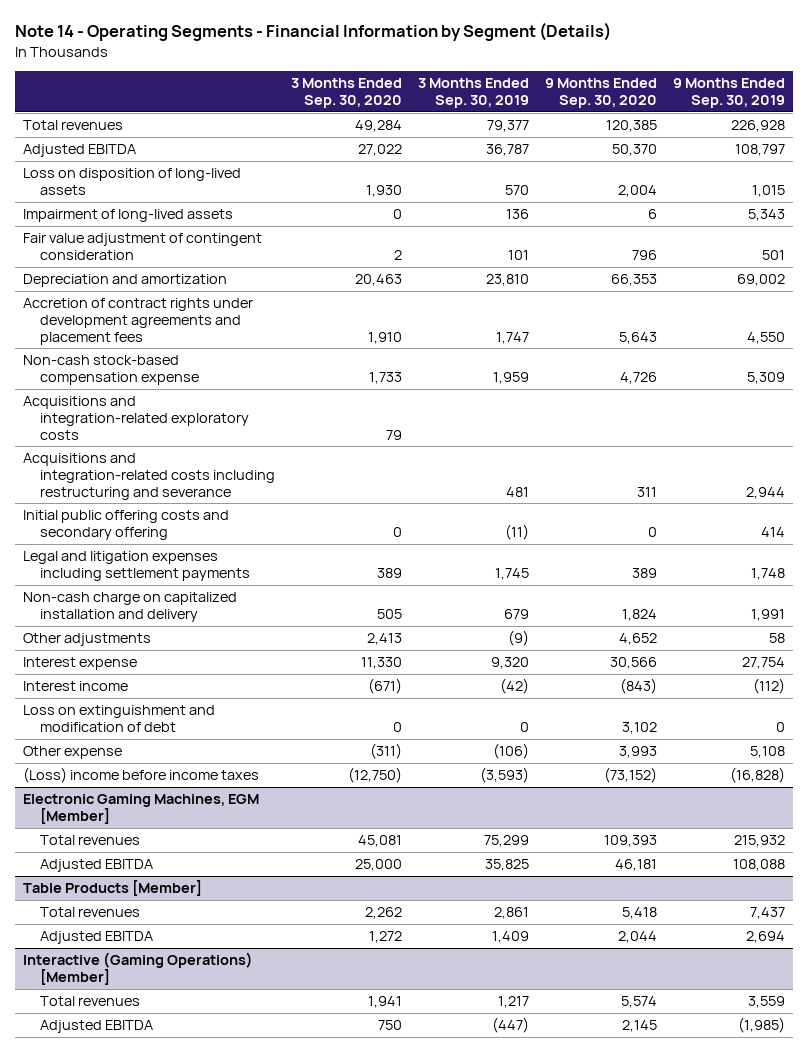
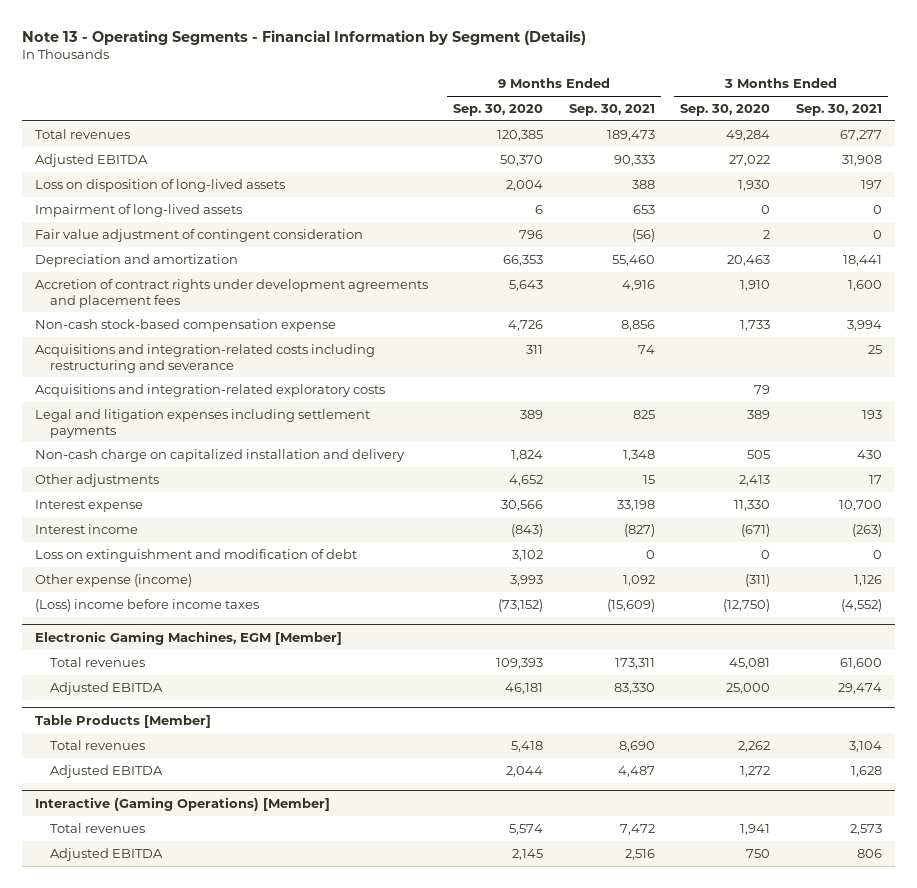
[15,22,612,42] Note 14 - Operating Segments - Financial Information by Segment (Details) -> [21,29,586,45] Note 13 - Operating Segments - Financial Information by Segment (Details)
[418,78,530,108] 3 Months Ended Sep. 30, 2019 -> none
[673,78,786,108] 9 Months Ended Sep. 30, 2019 -> none
none -> [568,104,655,117] Sep. 30, 2021
none -> [795,104,882,117] Sep. 30, 2021
[23,510,230,540] Initial public offering costs and secondary offering -> none
[23,396,250,440] Acquisitions and integration-related exploratory costs -> [34,383,385,397] Acquisitions and integration-related exploratory costs
[23,746,123,760] Other expense -> [34,573,192,587] Other expense (income)

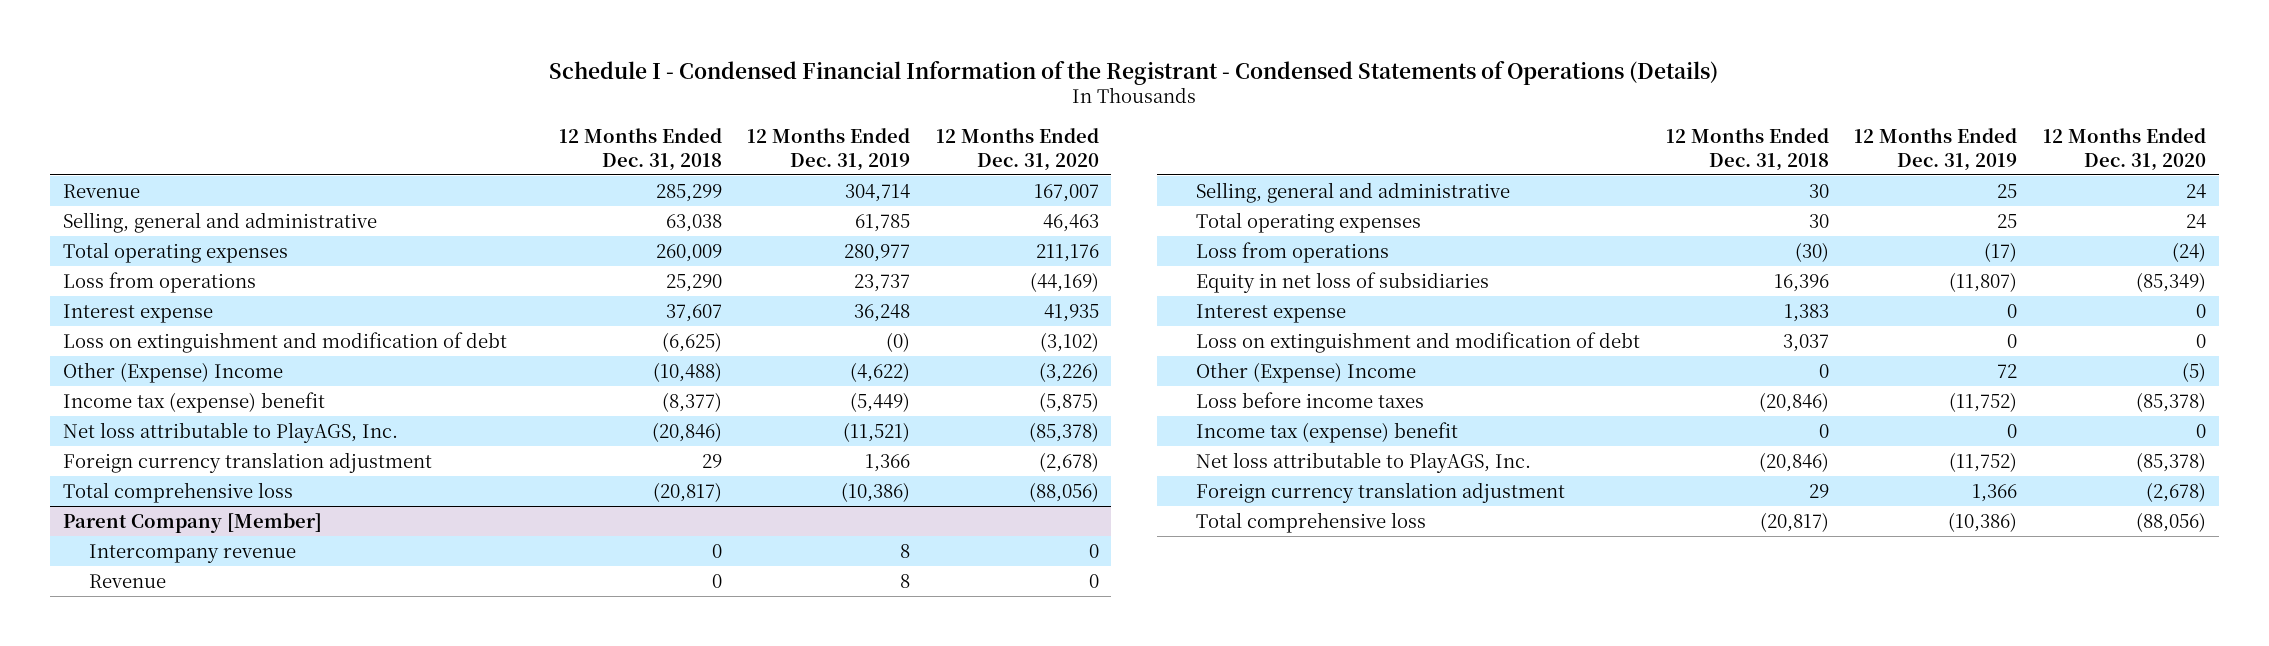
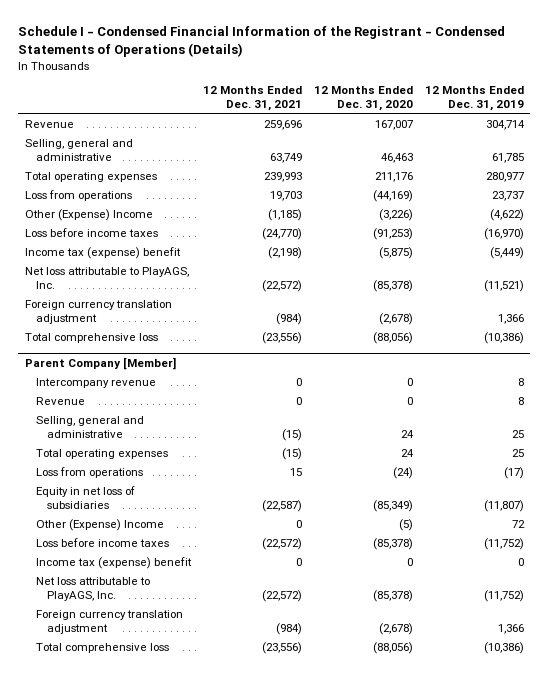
[558,128,722,171] 12 Months Ended Dec. 31, 2018 -> none
none -> [203,86,303,112] 12 Months Ended Dec. 31, 2021
[62,303,213,323] Interest expense -> none
[62,331,507,353] Loss on extinguishment and modification of debt -> none
none -> [24,228,158,238] Loss before income taxes
[1196,303,1347,323] Interest expense -> none
[1196,331,1641,353] Loss on extinguishment and modification of debt -> none

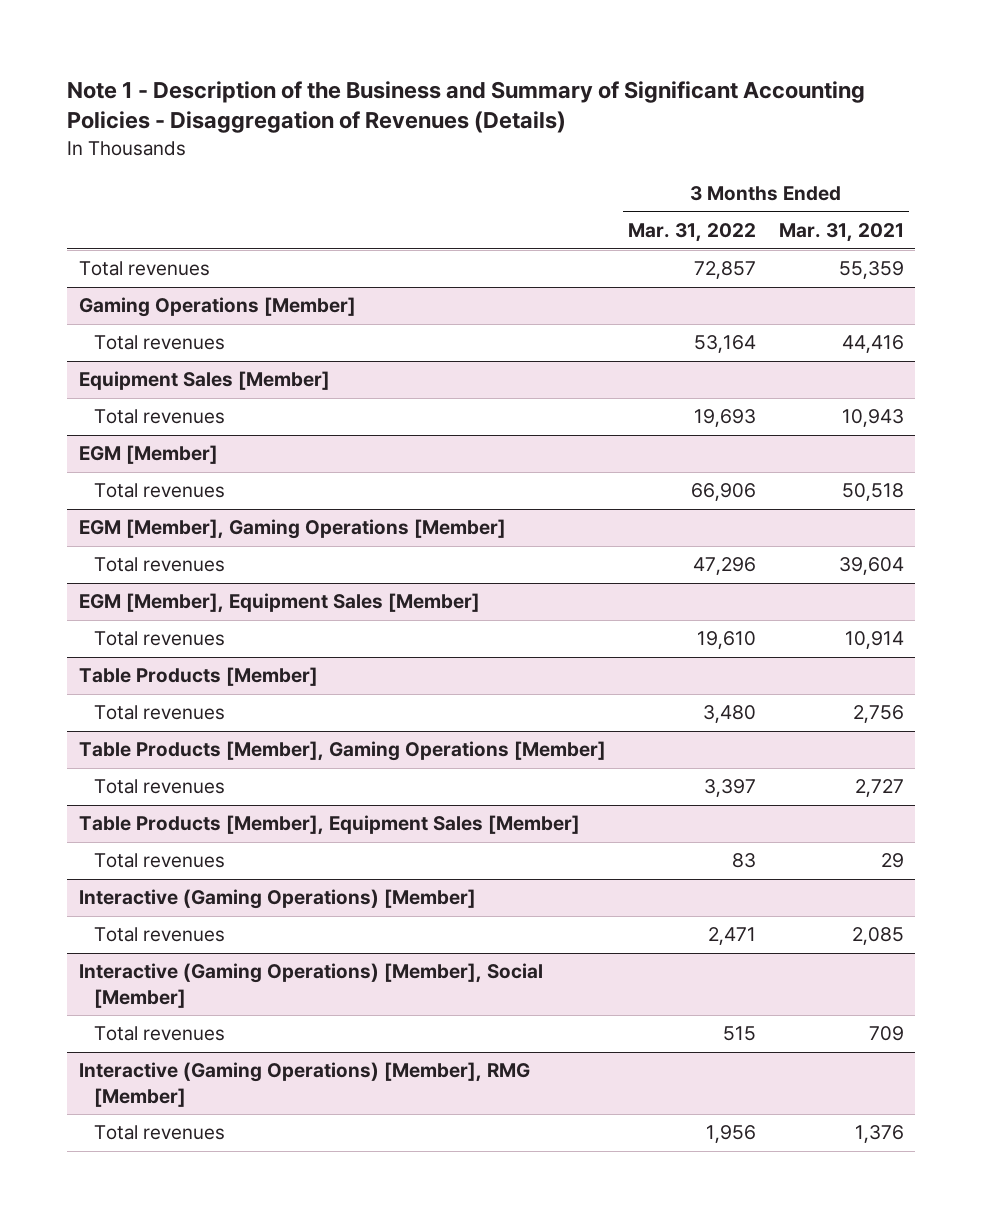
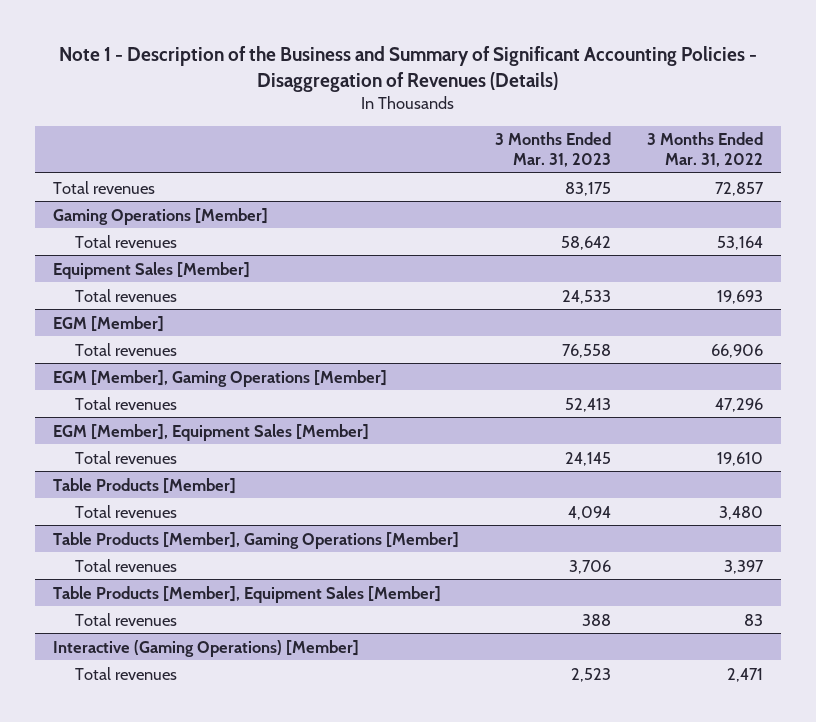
[778,223,904,243] Mar. 31, 2021 -> none
none -> [495,132,612,167] 3 Months Ended Mar. 31, 2023
[78,963,543,1008] Interactive (Gaming Operations) [Member], Social [Member] -> none
[94,1026,226,1042] Total revenues -> none
[78,1062,530,1107] Interactive (Gaming Operations) [Member], RMG [Member] -> none
[94,1125,226,1141] Total revenues -> none

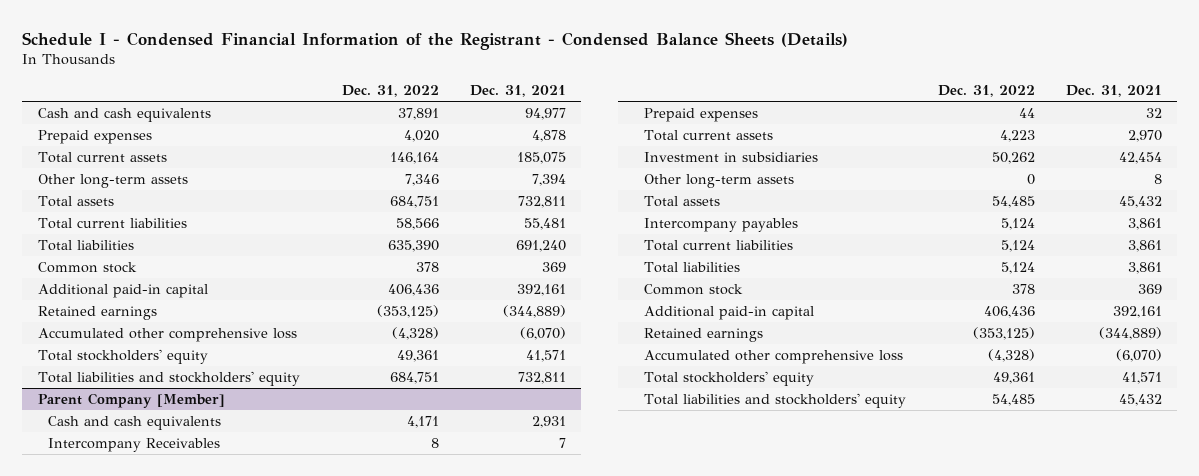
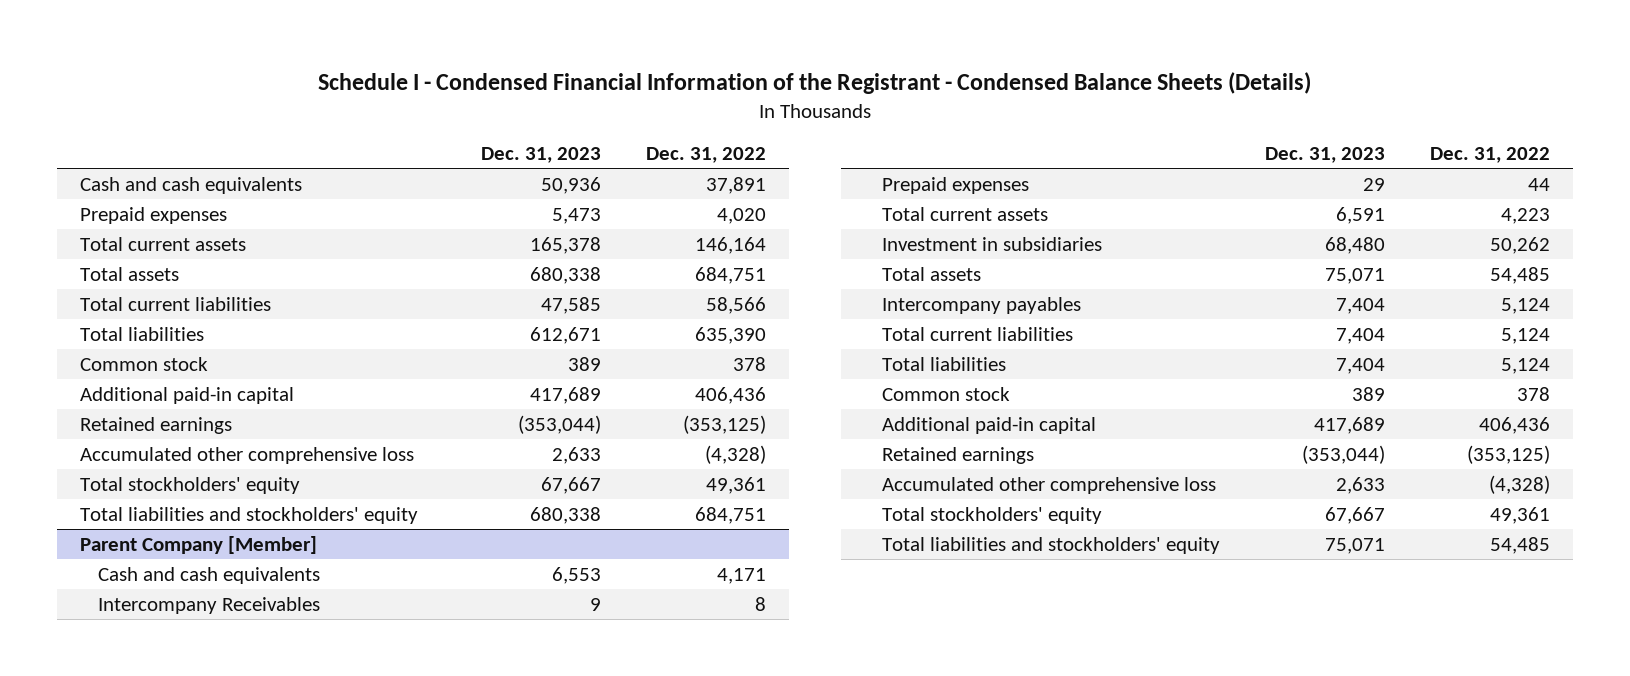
[469,85,566,98] Dec. 31, 2021 -> none
none -> [481,147,602,164] Dec. 31, 2023
[37,174,188,189] Other long-term assets -> none
[644,174,795,189] Other long-term assets -> none

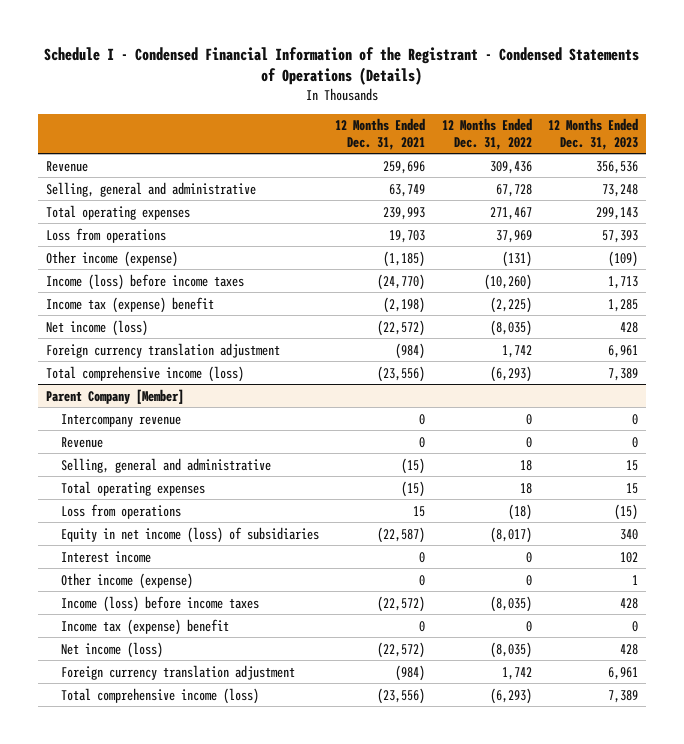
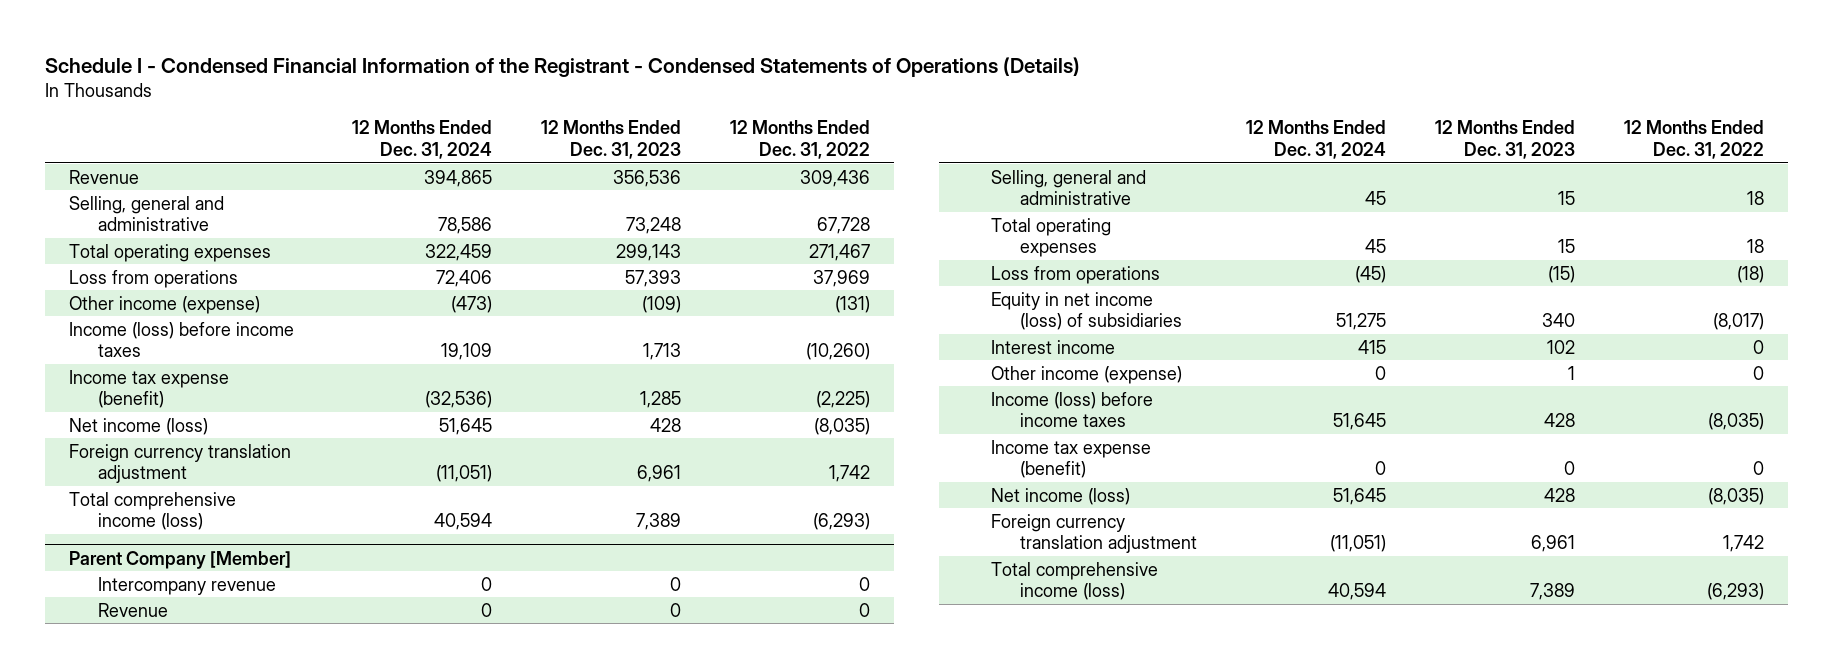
[335,118,426,150] 12 Months Ended Dec. 31, 2021 -> none
none -> [351,120,492,160] 12 Months Ended Dec. 31, 2024
[46,296,215,313] Income tax (expense) benefit -> [69,369,230,409] Income tax expense (benefit)
[60,618,229,635] Income tax (expense) benefit -> [991,439,1152,479] Income tax expense (benefit)

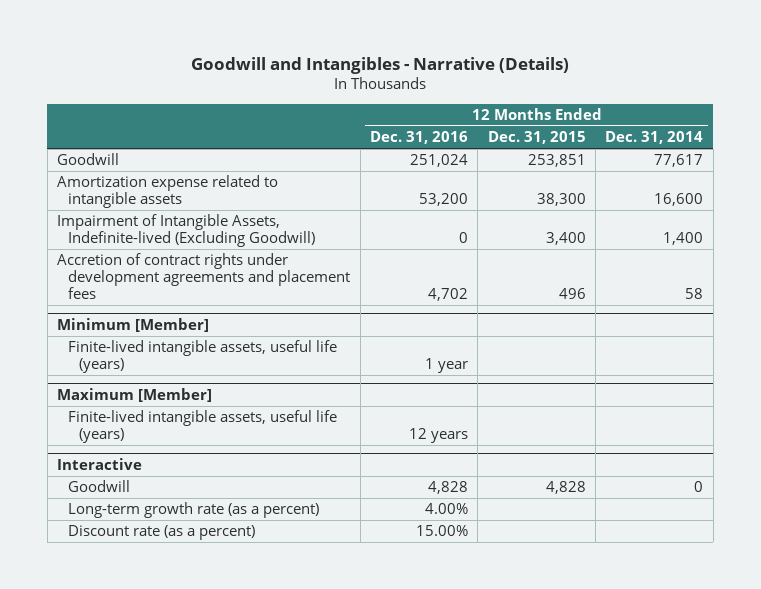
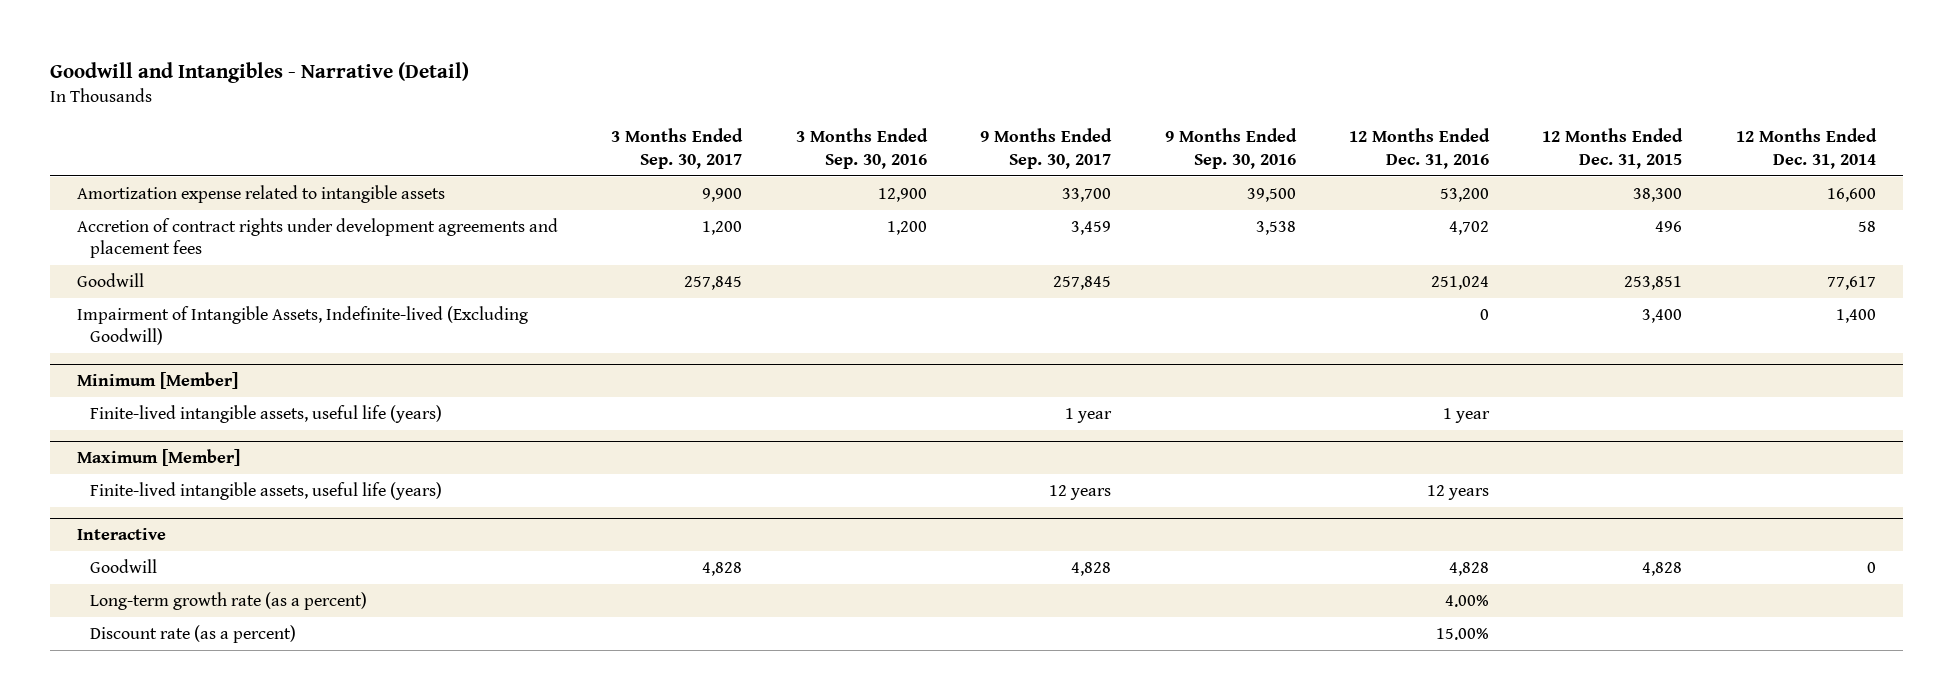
[191,56,570,74] Goodwill and Intangibles - Narrative (Details) -> [50,62,470,84] Goodwill and Intangibles - Narrative (Detail)
none -> [611,128,744,169] 3 Months Ended Sep. 30, 2017
none -> [795,128,928,169] 3 Months Ended Sep. 30, 2016
none -> [980,128,1113,169] 9 Months Ended Sep. 30, 2017
none -> [1164,128,1297,169] 9 Months Ended Sep. 30, 2016
[57,153,120,166] Goodwill -> [77,273,145,288] Goodwill
[57,214,316,247] Impairment of Intangible Assets, Indefinite-lived (Excluding Goodwill) -> [77,306,529,346] Impairment of Intangible Assets, Indefinite-lived (Excluding Goodwill)

